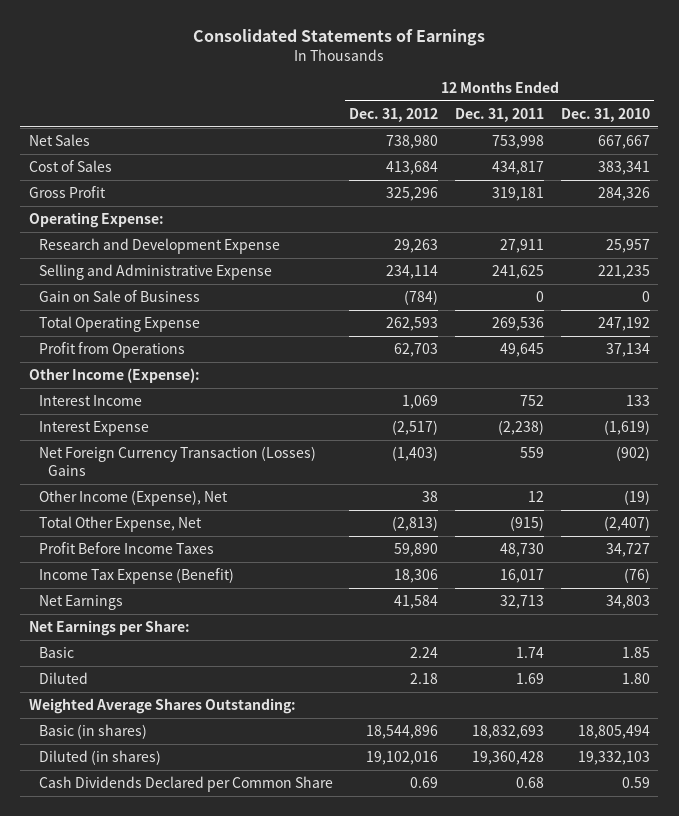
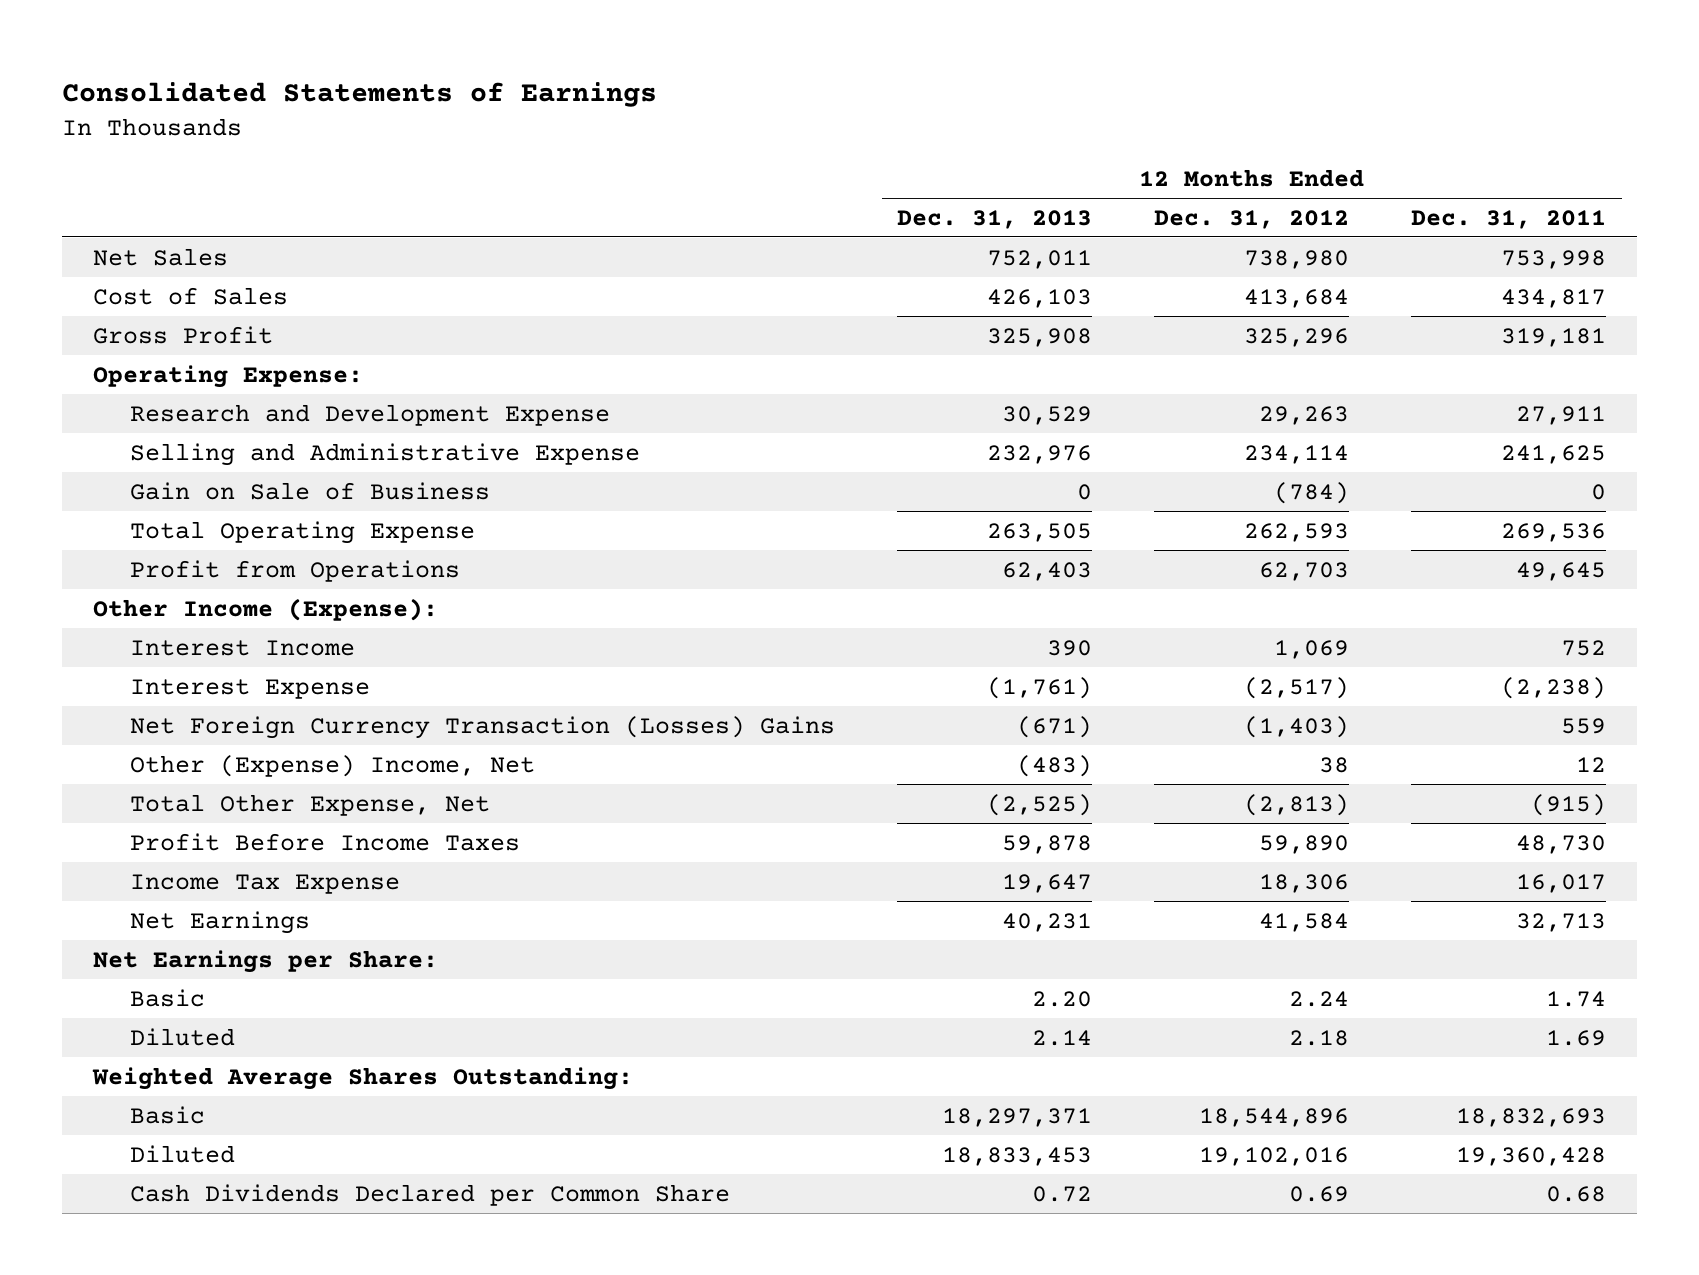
[560,107,650,122] Dec. 31, 2010 -> none
none -> [897,209,1093,229] Dec. 31, 2013
[38,490,228,507] Other Income (Expense), Net -> [130,754,536,777] Other (Expense) Income, Net
[38,568,234,585] Income Tax Expense (Benefit) -> [130,873,401,894] Income Tax Expense
[38,724,147,740] Basic (in shares) -> [130,1105,206,1124] Basic
[38,750,161,766] Diluted (in shares) -> [130,1144,236,1163] Diluted

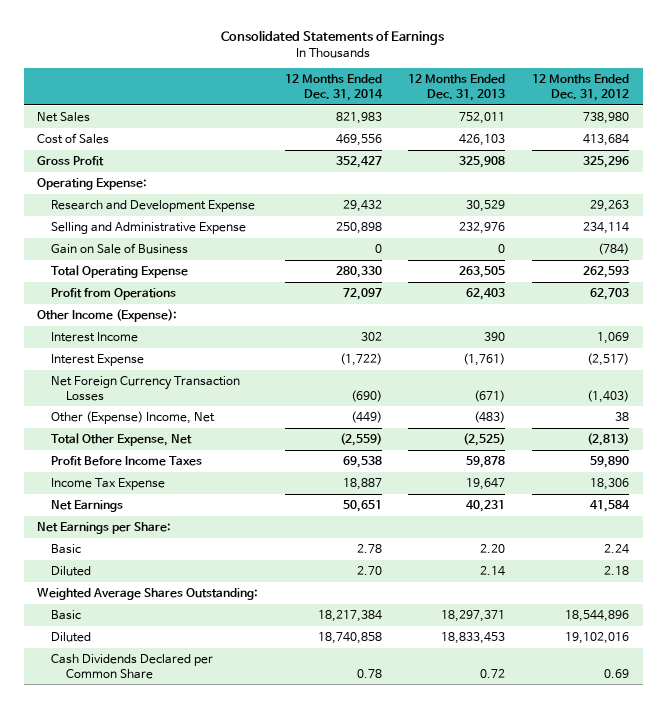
[1411,209,1607,229] Dec. 31, 2011 -> none
none -> [284,74,383,101] 12 Months Ended Dec. 31, 2014
[130,715,836,739] Net Foreign Currency Transaction (Losses) Gains -> [51,375,241,401] Net Foreign Currency Transaction Losses

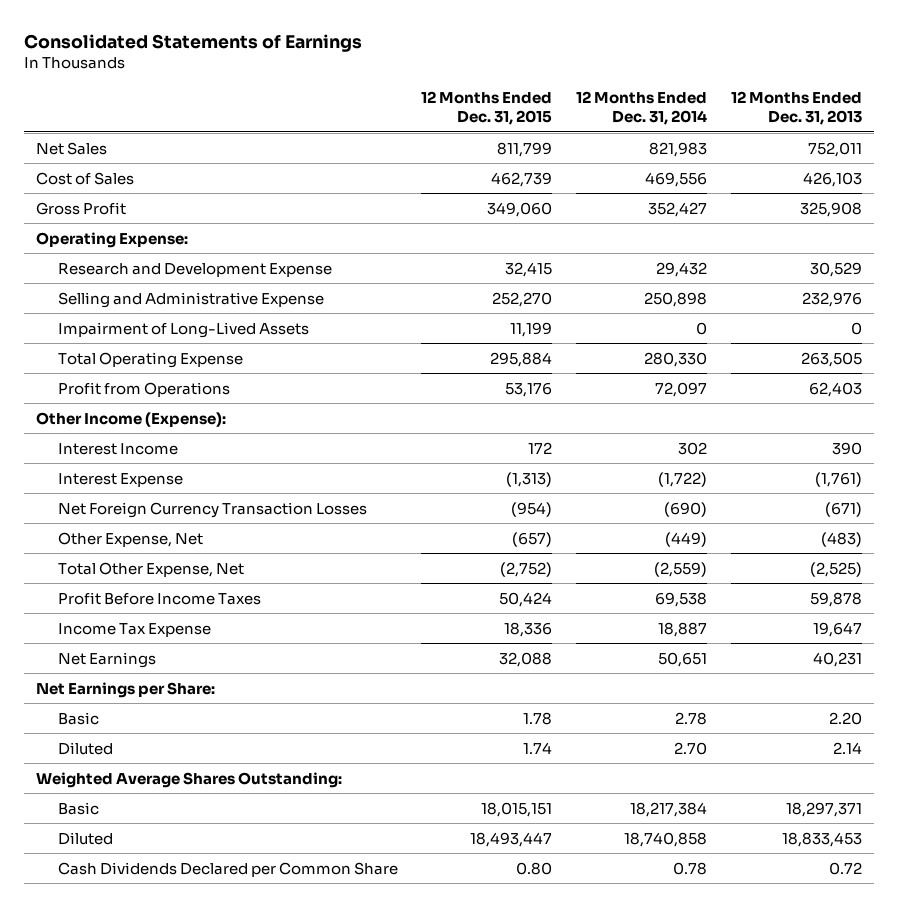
[532,74,630,101] 12 Months Ended Dec. 31, 2012 -> none
none -> [421,91,553,126] 12 Months Ended Dec. 31, 2015
[51,242,189,254] Gain on Sale of Business -> none
none -> [57,321,309,338] Impairment of Long-Lived Assets
[51,410,216,424] Other (Expense) Income, Net -> [57,531,203,547] Other Expense, Net

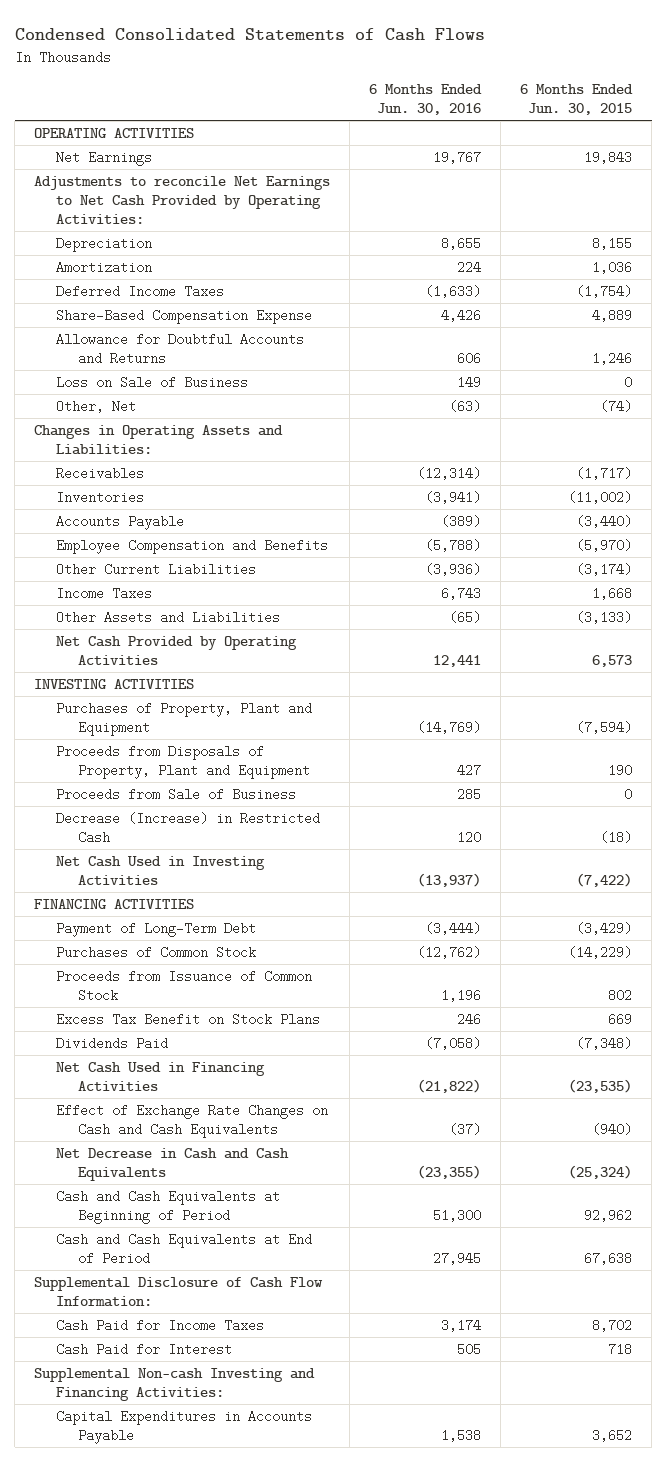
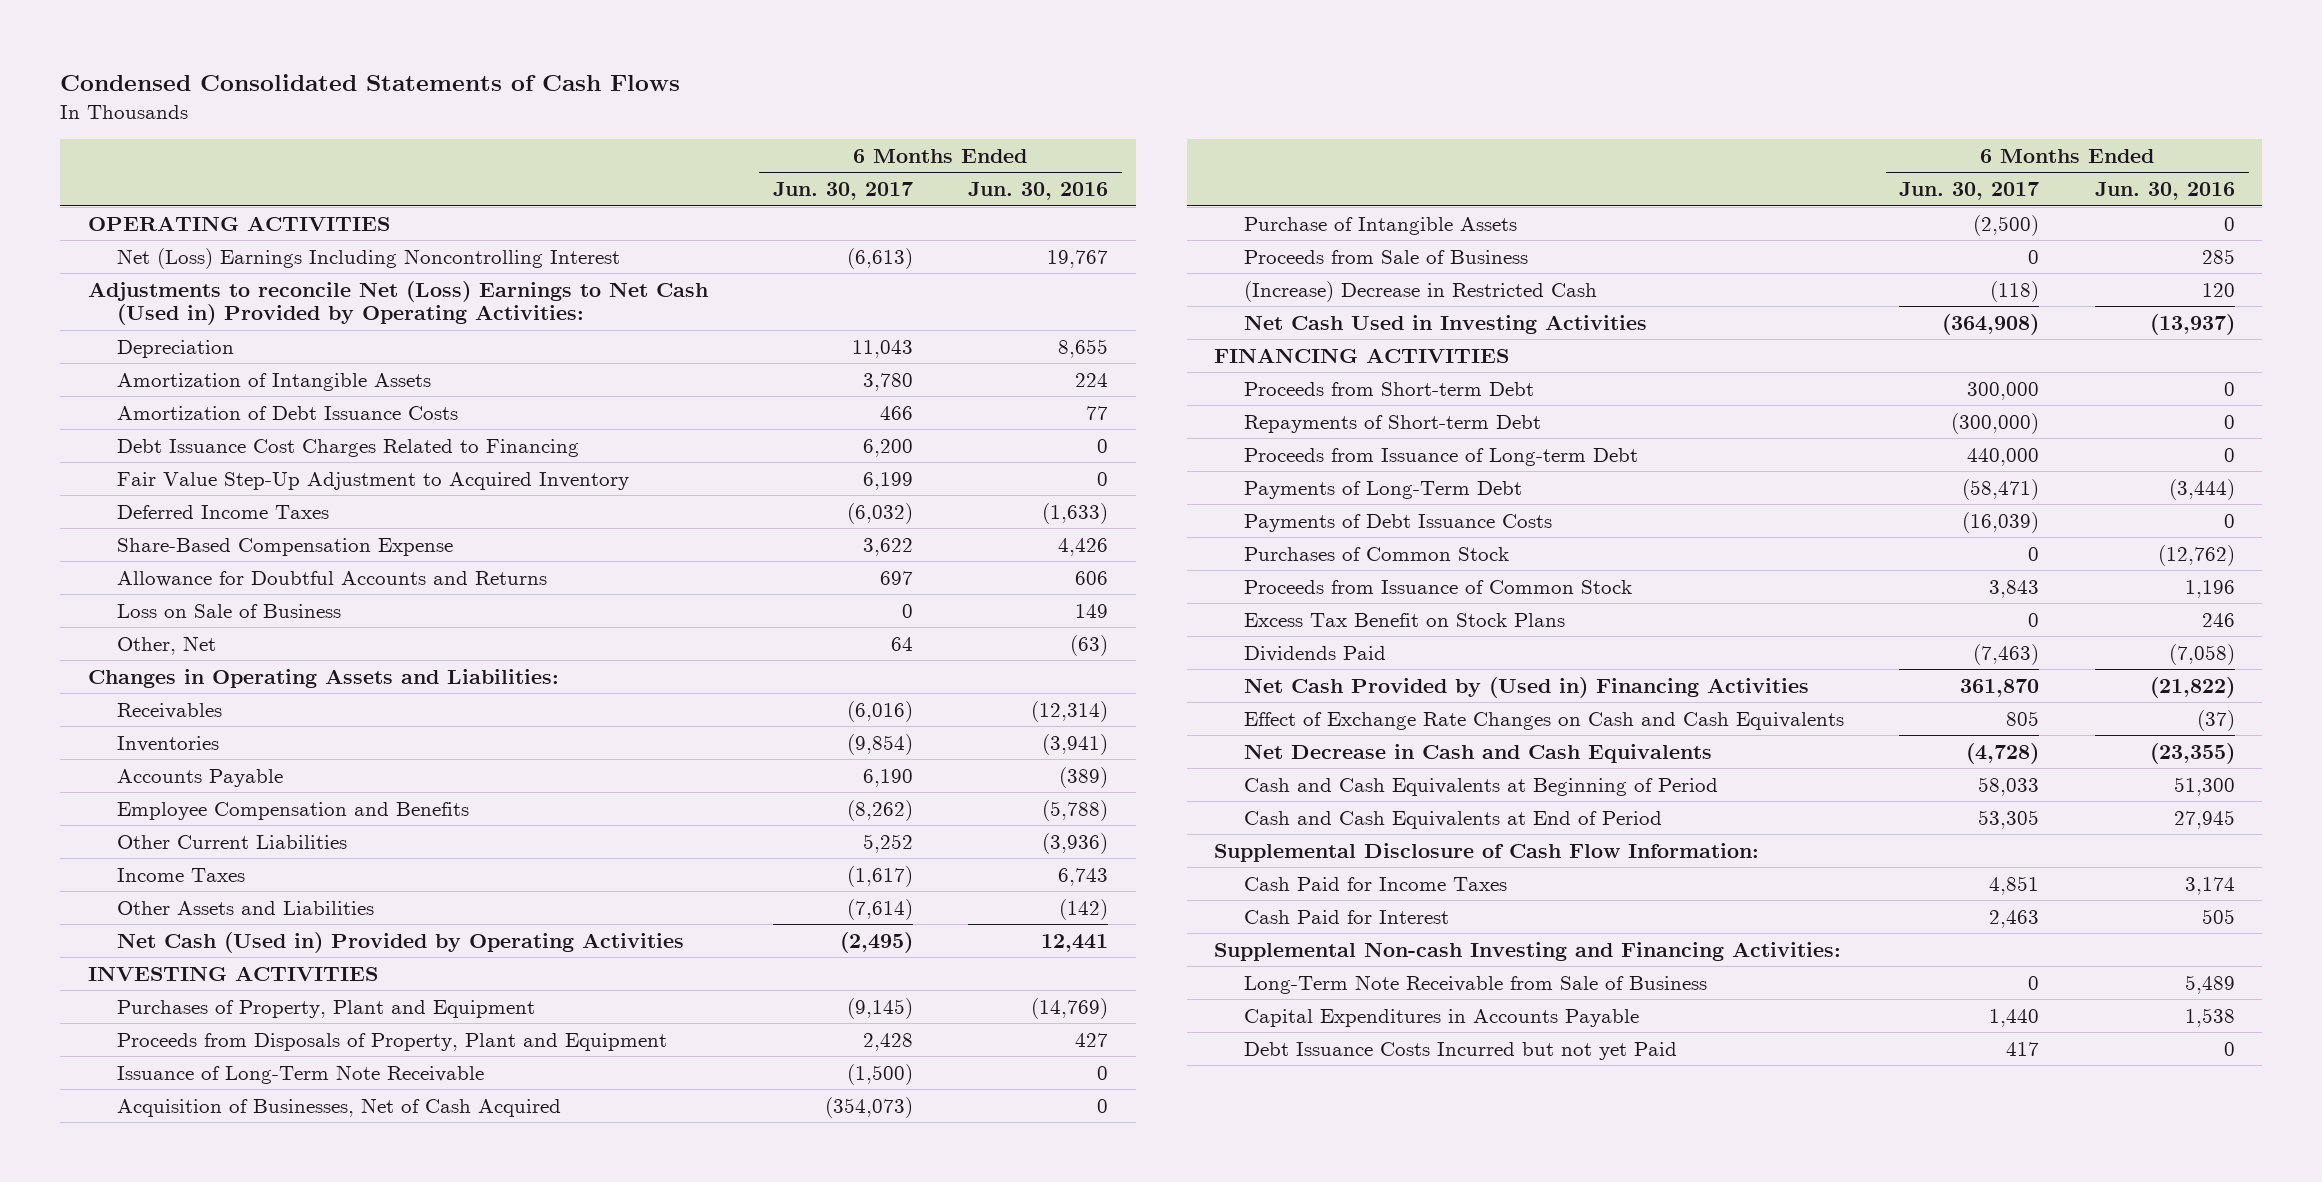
[520,84,634,116] 6 Months Ended Jun. 30, 2015 -> none
none -> [772,181,913,200] Jun. 30, 2017
[56,150,153,166] Net Earnings -> [117,247,621,269] Net (Loss) Earnings Including Noncontrolling Interest
[34,175,331,224] Adjustments to reconcile Net Earnings to Net Cash Provided by Operating Activities: -> [87,280,708,326] Adjustments to reconcile Net (Loss) Earnings to Net Cash (Used in) Provided by Operating Activities:
[56,260,153,274] Amortization -> [117,372,432,391] Amortization of Intangible Assets
none -> [117,405,459,420] Amortization of Debt Issuance Costs
none -> [117,438,580,457] Debt Issuance Cost Charges Related to Financing
none -> [117,471,630,490] Fair Value Step-Up Adjustment to Acquired Inventory
[449,610,482,624] (65) -> [1059,898,1109,920] (142)
[56,635,298,665] Net Cash Provided by Operating Activities -> [117,931,685,953] Net Cash (Used in) Provided by Operating Activities
none -> [117,1064,485,1084] Issuance of Long-Term Note Receivable
none -> [117,1097,562,1117] Acquisition of Businesses, Net of Cash Acquired
none -> [1243,216,1517,235] Purchase of Intangible Assets
[56,811,321,844] Decrease (Increase) in Restricted Cash -> [1243,280,1597,302] (Increase) Decrease in Restricted Cash
none -> [1243,381,1534,396] Proceeds from Short-term Debt
none -> [1243,414,1541,433] Repayments of Short-term Debt
none -> [1243,447,1638,466] Proceeds from Issuance of Long-term Debt
[56,921,257,937] Payment of Long-Term Debt -> [1243,480,1522,499] Payments of Long-Term Debt
none -> [1243,513,1552,532] Payments of Debt Issuance Costs
[56,1061,266,1091] Net Cash Used in Financing Activities -> [1243,676,1809,698] Net Cash Provided by (Used in) Financing Activities
none -> [1243,974,1707,994] Long-Term Note Receivable from Sale of Business
none -> [1243,1041,1677,1060] Debt Issuance Costs Incurred but not yet Paid

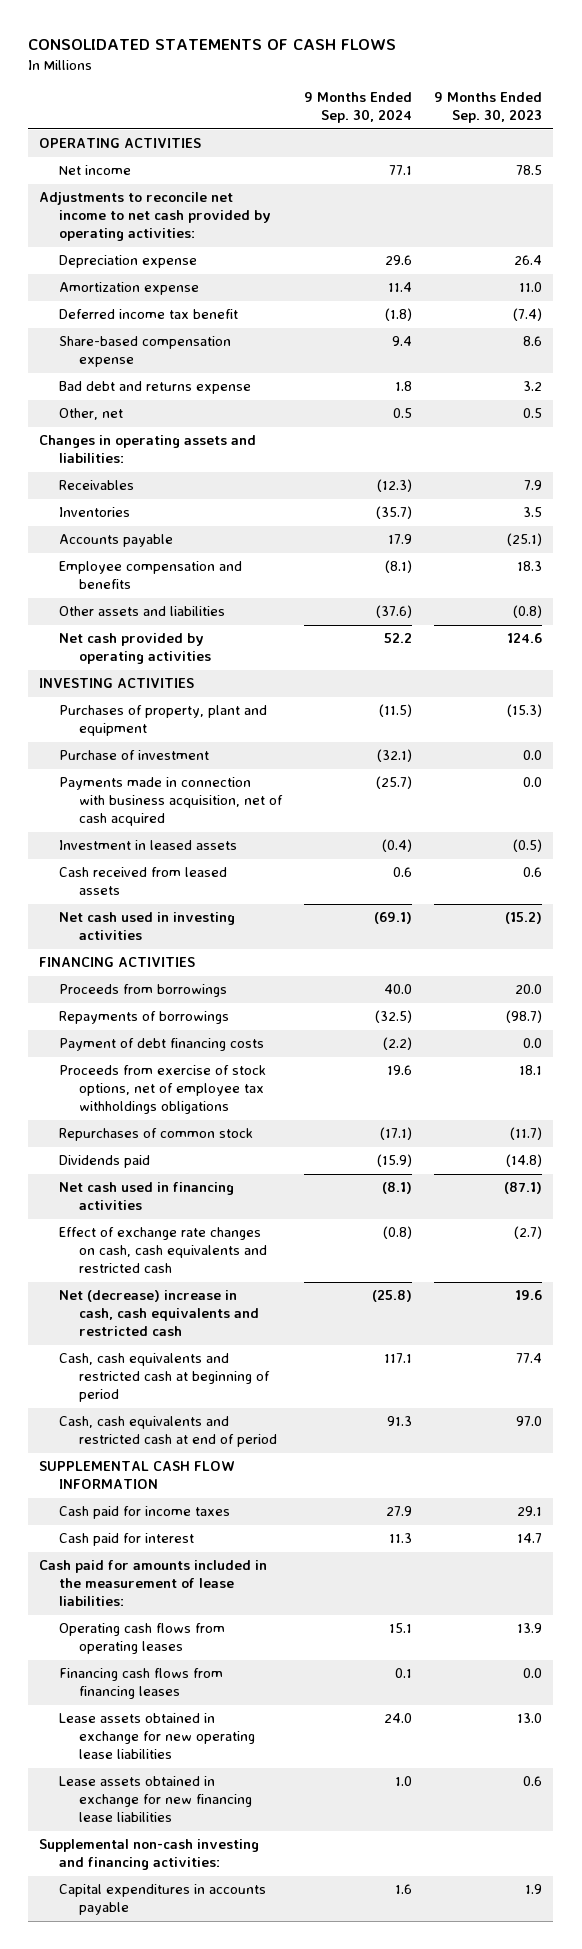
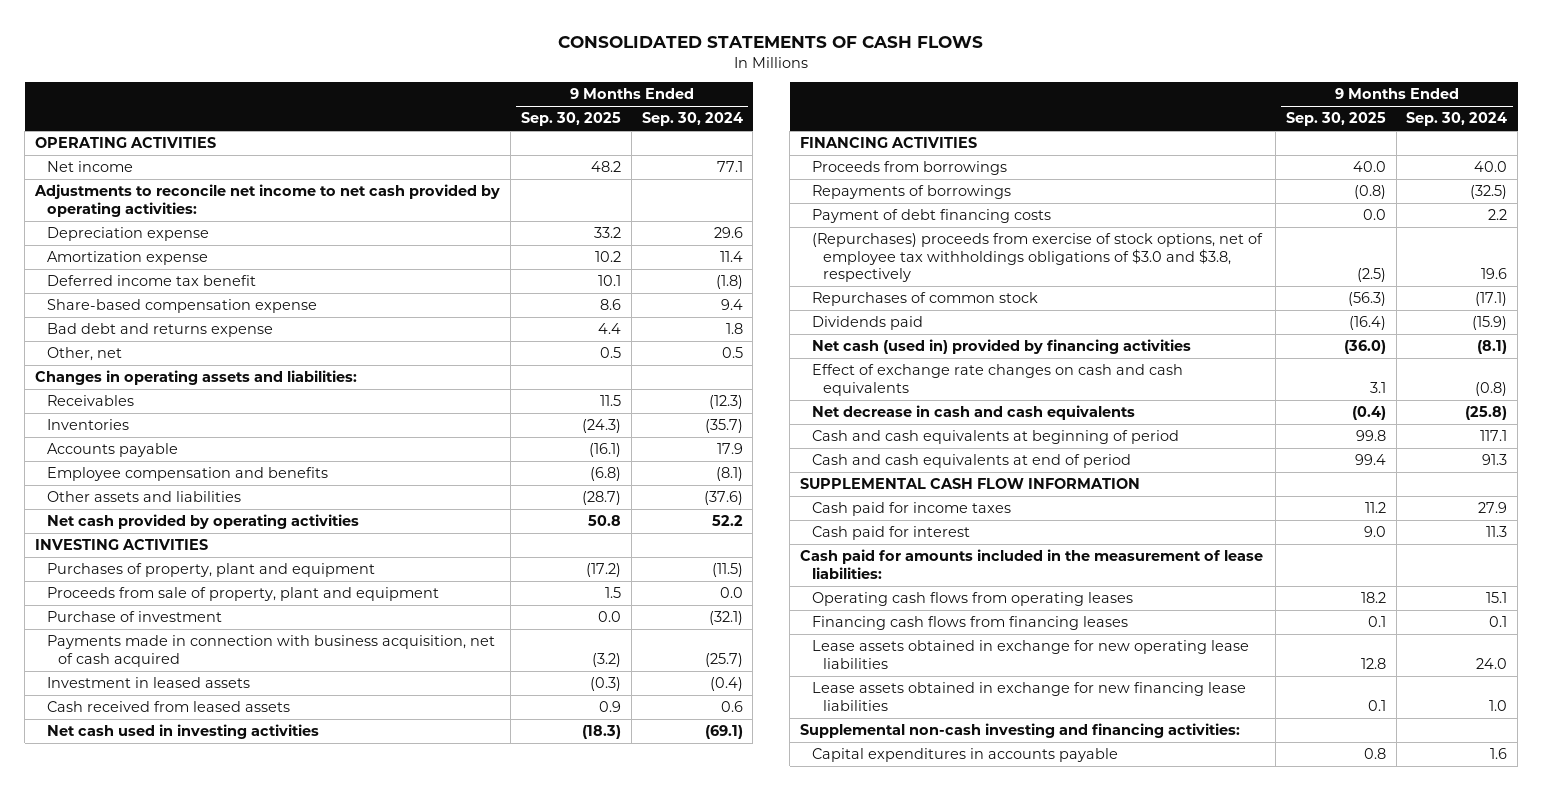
[434,92,543,124] 9 Months Ended Sep. 30, 2023 -> none
none -> [520,112,621,127] Sep. 30, 2025
none -> [46,587,439,602] Proceeds from sale of property, plant and equipment
[382,1037,412,1051] (2.2) -> [1488,209,1508,221] 2.2
[58,1065,266,1115] Proceeds from exercise of stock options, net of employee tax withholdings obligations -> [811,233,1263,283] (Repurchases) proceeds from exercise of stock options, net of employee tax withholdings obligations of $3.0 and $3.8, respectively
[58,1182,234,1211] Net cash used in financing activities -> [811,339,1191,355] Net cash (used in) provided by financing activities
[58,1227,267,1274] Effect of exchange rate changes on cash, cash equivalents and restricted cash -> [811,364,1183,396] Effect of exchange rate changes on cash and cash equivalents
[58,1290,259,1337] Net (decrease) increase in cash, cash equivalents and restricted cash -> [811,405,1135,421] Net decrease in cash and cash equivalents
[58,1353,270,1403] Cash, cash equivalents and restricted cash at beginning of period -> [811,430,1179,445] Cash and cash equivalents at beginning of period
[58,1416,277,1448] Cash, cash equivalents and restricted cash at end of period -> [811,454,1131,469] Cash and cash equivalents at end of period

